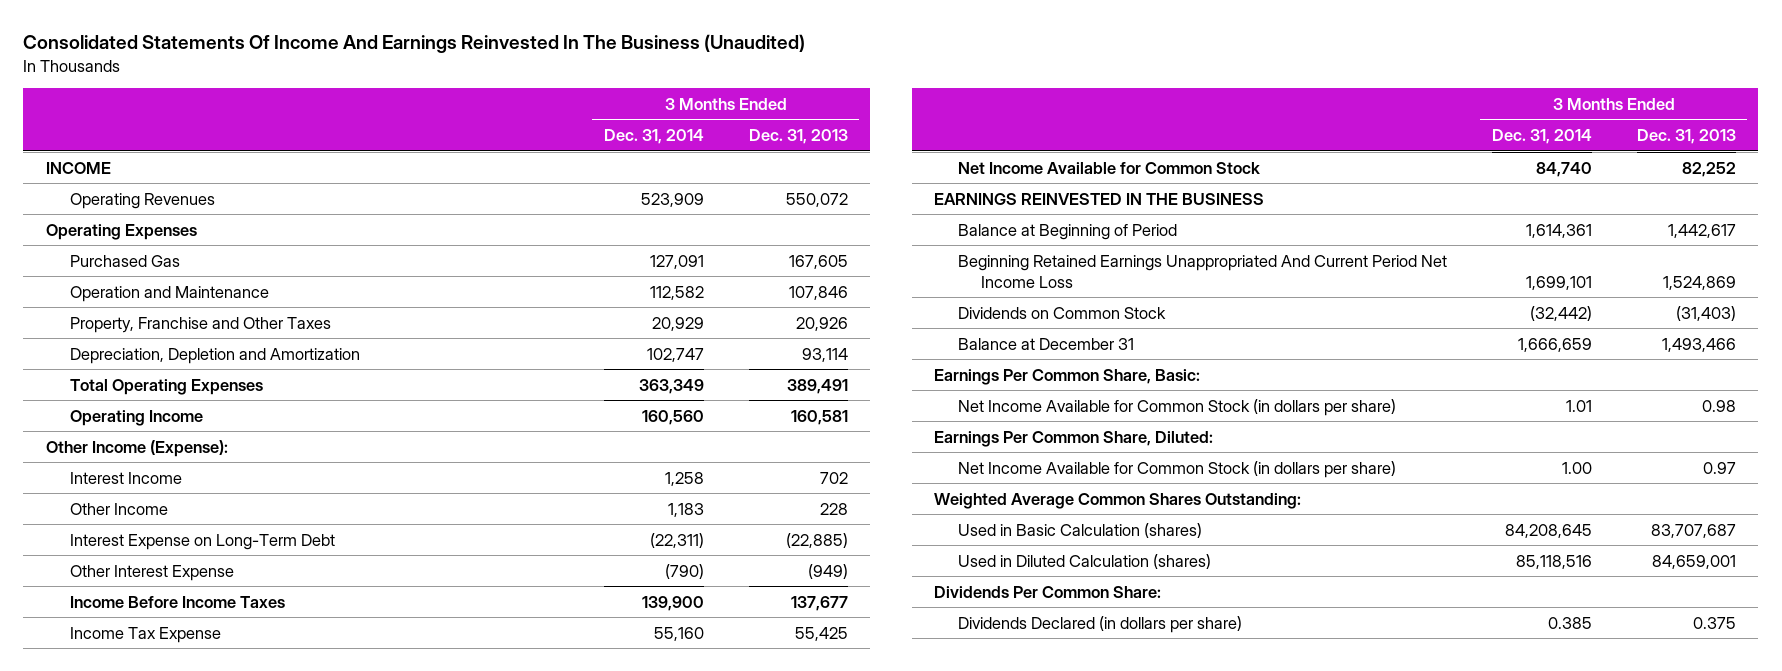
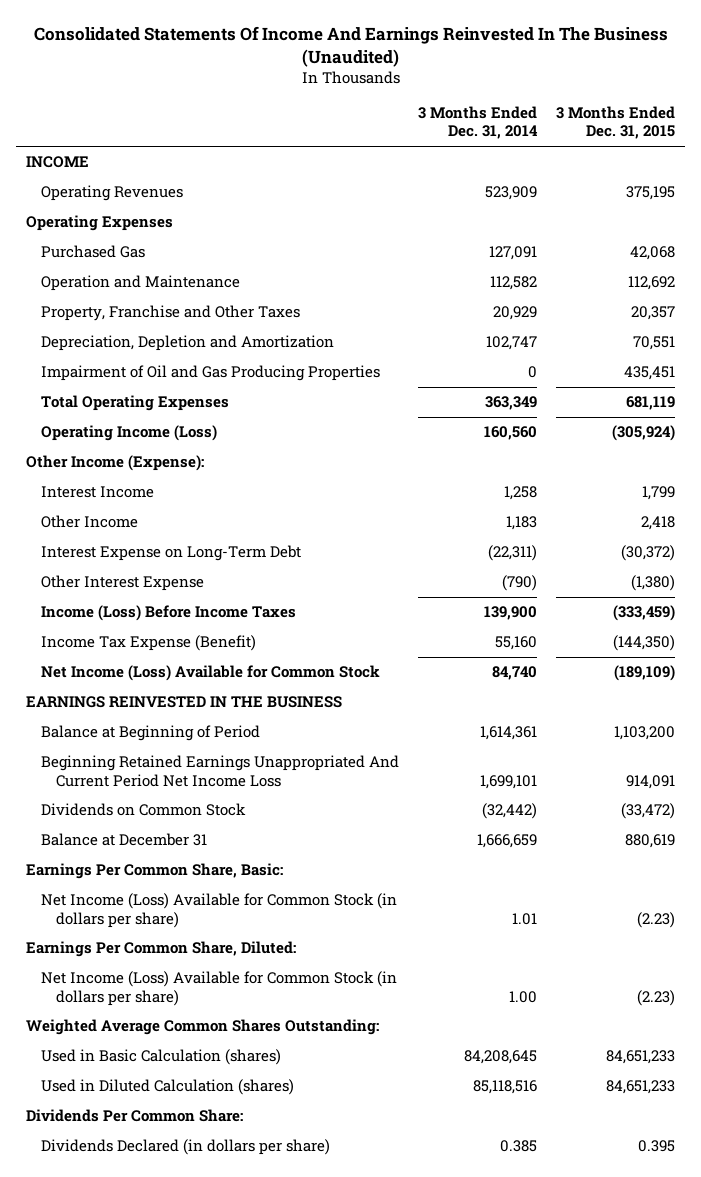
[748,129,848,145] Dec. 31, 2013 -> none
none -> [556,106,676,140] 3 Months Ended Dec. 31, 2015
none -> [41,365,381,382] Impairment of Oil and Gas Producing Properties
[69,409,203,426] Operating Income -> [41,425,218,442] Operating Income (Loss)
[69,595,285,608] Income Before Income Taxes -> [41,605,297,622] Income (Loss) Before Income Taxes
[69,626,221,643] Income Tax Expense -> [41,635,257,652] Income Tax Expense (Benefit)
[957,161,1260,174] Net Income Available for Common Stock -> [41,665,381,682] Net Income (Loss) Available for Common Stock
[957,398,1396,416] Net Income Available for Common Stock (in dollars per share) -> [41,893,398,928] Net Income (Loss) Available for Common Stock (in dollars per share)
[957,460,1396,478] Net Income Available for Common Stock (in dollars per share) -> [41,971,398,1006] Net Income (Loss) Available for Common Stock (in dollars per share)

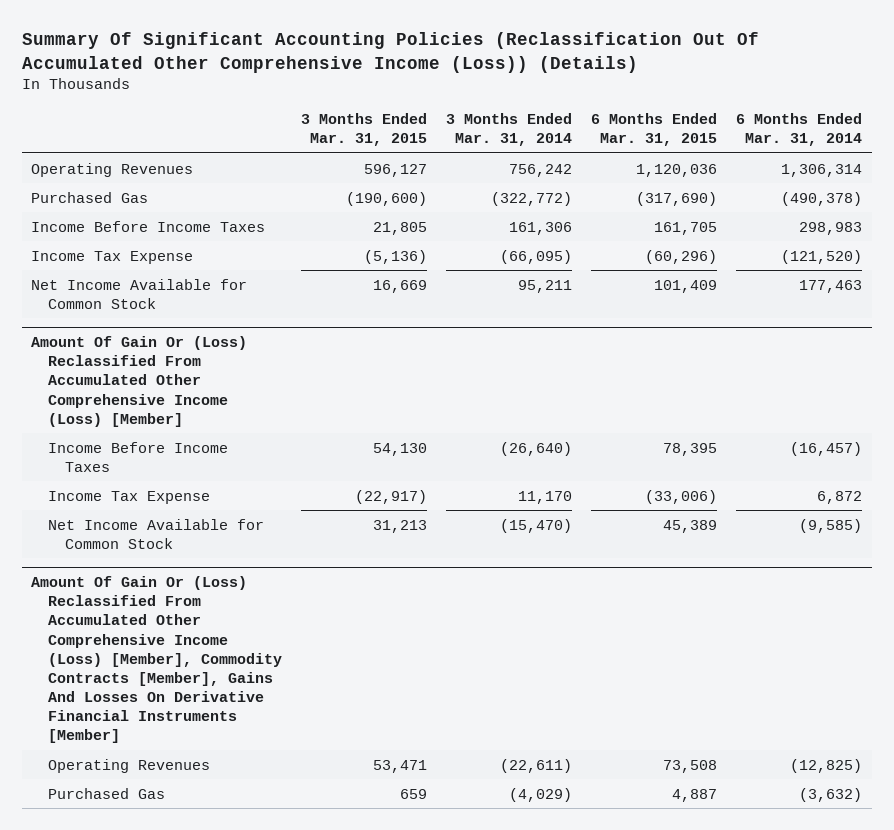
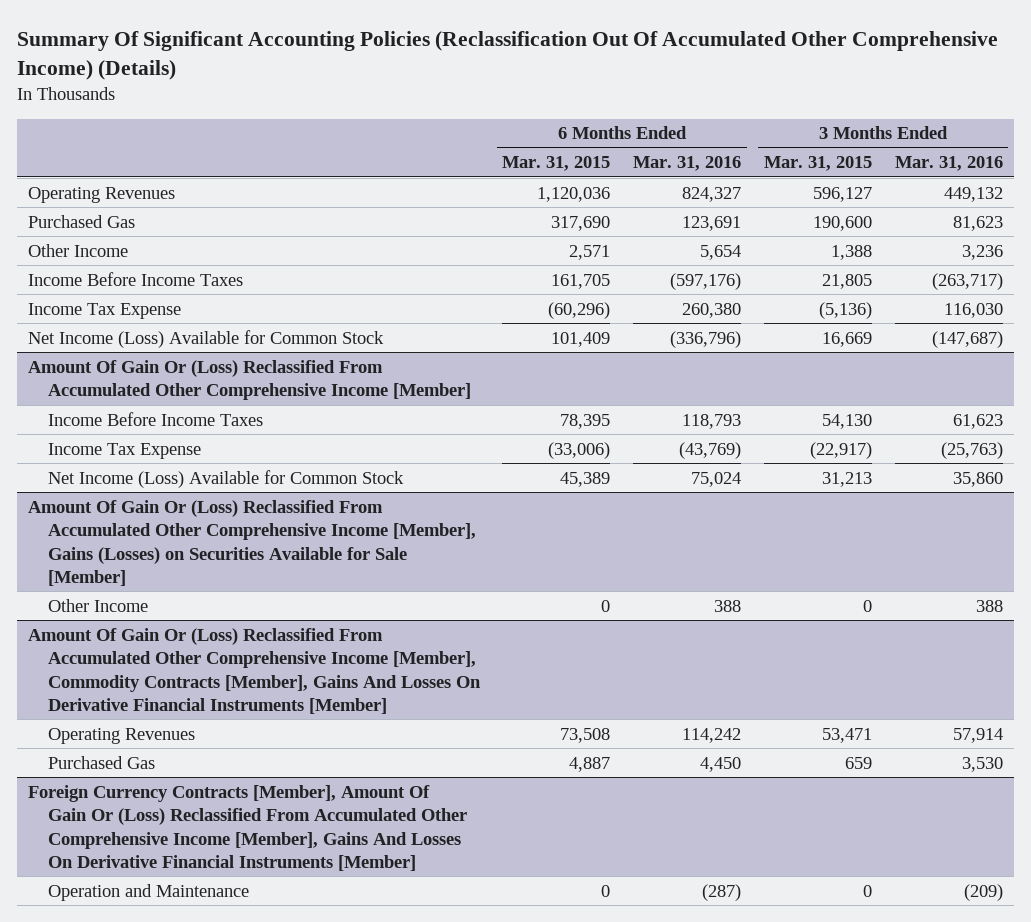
[21,32,759,73] Summary Of Significant Accounting Policies (Reclassification Out Of Accumulated Other Comprehensive Income (Loss)) (Details) -> [17,30,999,80] Summary Of Significant Accounting Policies (Reclassification Out Of Accumulated Other Comprehensive Income) (Details)
[446,113,573,147] 3 Months Ended Mar. 31, 2014 -> none
[736,113,863,147] 6 Months Ended Mar. 31, 2014 -> none
none -> [633,156,742,172] Mar. 31, 2016
none -> [894,156,1003,172] Mar. 31, 2016
[346,191,428,206] (190,600) -> [812,215,872,231] 190,600
[636,191,718,206] (317,690) -> [551,215,611,231] 317,690
none -> [28,243,129,257] Other Income
[31,278,248,309] Net Income Available for Common Stock -> [28,329,385,348] Net Income (Loss) Available for Common Stock
[31,336,248,427] Amount Of Gain Or (Loss) Reclassified From Accumulated Other Comprehensive Income (Loss) [Member] -> [28,359,471,401] Amount Of Gain Or (Loss) Reclassified From Accumulated Other Comprehensive Income [Member]
[48,518,265,549] Net Income Available for Common Stock -> [47,469,404,488] Net Income (Loss) Available for Common Stock
none -> [28,499,476,586] Amount Of Gain Or (Loss) Reclassified From Accumulated Other Comprehensive Income [Member], Gains (Losses) on Securities Available for Sale [Member]
none -> [47,598,148,612] Other Income
[31,576,283,744] Amount Of Gain Or (Loss) Reclassified From Accumulated Other Comprehensive Income (Loss) [Member], Commodity Contracts [Member], Gains And Losses On Derivative Financial Instruments [Member] -> [28,627,481,714] Amount Of Gain Or (Loss) Reclassified From Accumulated Other Comprehensive Income [Member], Commodity Contracts [Member], Gains And Losses On Derivative Financial Instruments [Member]
none -> [28,784,467,871] Foreign Currency Contracts [Member], Amount Of Gain Or (Loss) Reclassified From Accumulated Other Comprehensive Income [Member], Gains And Losses On Derivative Financial Instruments [Member]
none -> [47,883,249,901] Operation and Maintenance

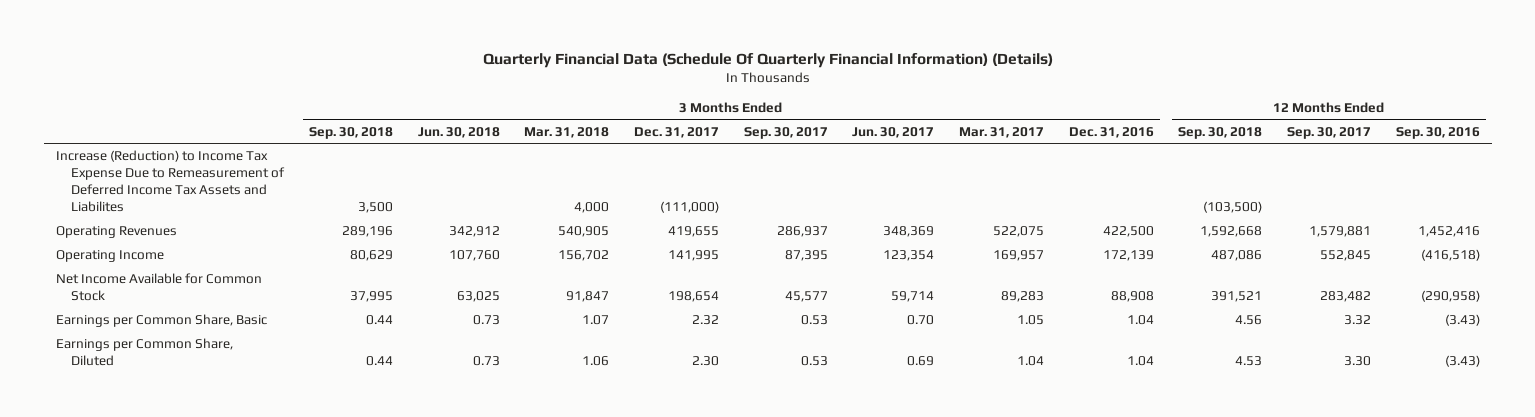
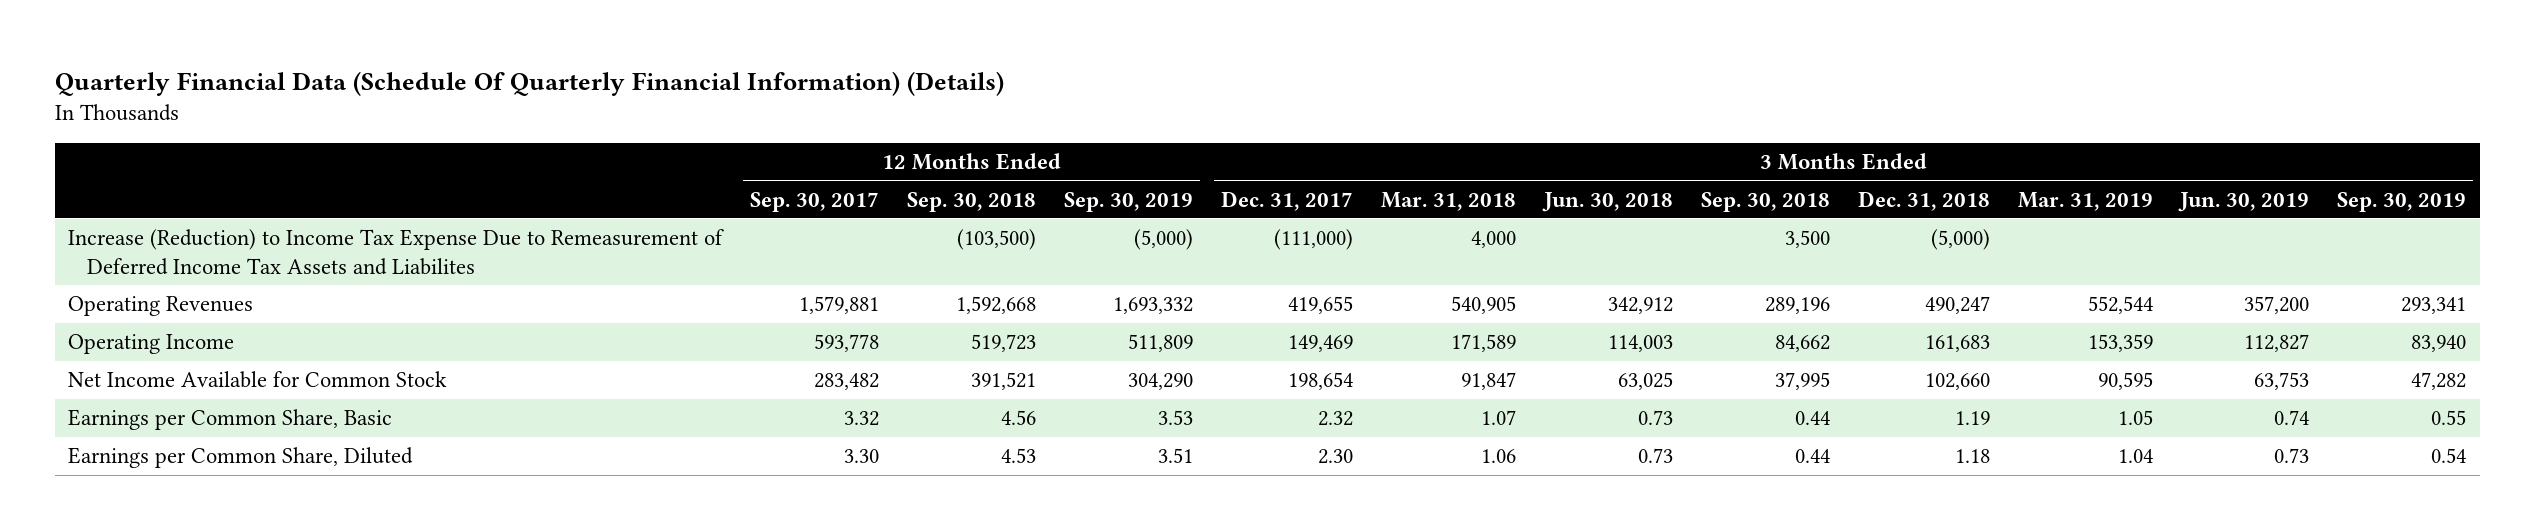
[743,126,828,139] Sep. 30, 2017 -> none
[852,126,935,138] Jun. 30, 2017 -> none
[958,126,1044,138] Mar. 31, 2017 -> none
[1068,126,1154,138] Dec. 31, 2016 -> none
[1395,126,1480,139] Sep. 30, 2016 -> none
none -> [1064,191,1194,212] Sep. 30, 2019
none -> [1857,190,1990,211] Dec. 31, 2018
none -> [2017,191,2153,211] Mar. 31, 2019
none -> [2178,191,2310,212] Jun. 30, 2019
none -> [2337,191,2467,212] Sep. 30, 2019
[349,250,393,262] 80,629 -> [1774,335,1830,353] 84,662
[448,250,500,262] 107,760 -> [1607,335,1673,353] 114,003
[558,250,610,262] 156,702 -> [1450,334,1516,353] 171,589
[667,250,719,262] 141,995 -> [1288,335,1354,353] 149,469
[1211,250,1263,262] 487,086 -> [971,334,1037,353] 519,723
[1319,250,1371,262] 552,845 -> [814,334,880,353] 593,778

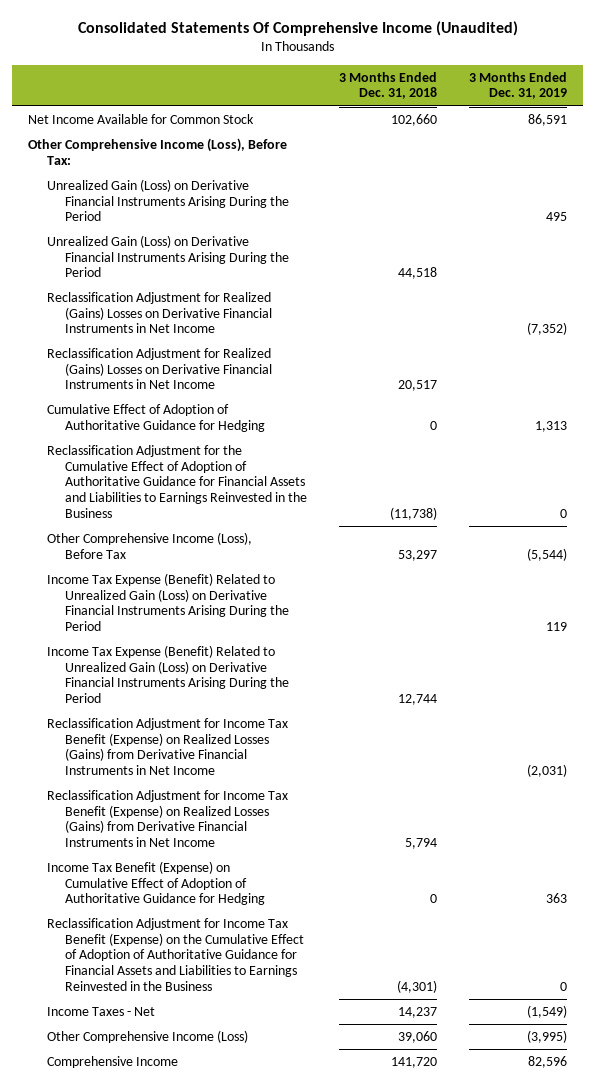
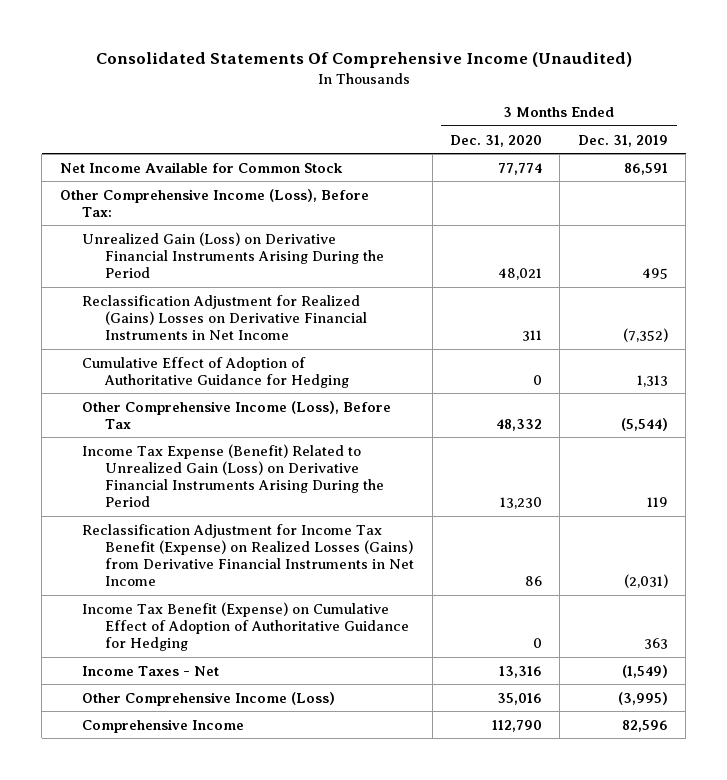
[339,71,438,100] 3 Months Ended Dec. 31, 2018 -> none
none -> [450,134,543,147] Dec. 31, 2020
[46,234,290,278] Unrealized Gain (Loss) on Derivative Financial Instruments Arising During the Period -> none
[46,347,273,390] Reclassification Adjustment for Realized (Gains) Losses on Derivative Financial Instruments in Net Income -> none
[46,444,308,518] Reclassification Adjustment for the Cumulative Effect of Adoption of Authoritative Guidance for Financial Assets and Liabilities to Earnings Reinvested in the Business -> none
[46,644,290,703] Income Tax Expense (Benefit) Related to Unrealized Gain (Loss) on Derivative Financial Instruments Arising During the Period -> none
[46,789,288,847] Reclassification Adjustment for Income Tax Benefit (Expense) on Realized Losses (Gains) from Derivative Financial Instruments in Net Income -> none
[46,917,305,991] Reclassification Adjustment for Income Tax Benefit (Expense) on the Cumulative Effect of Adoption of Authoritative Guidance for Financial Assets and Liabilities to Earnings Reinvested in the Business -> none

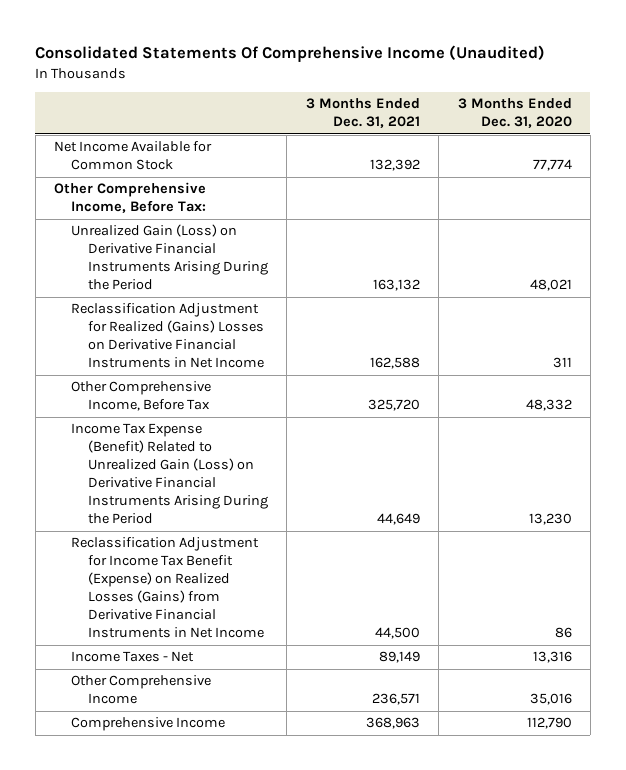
[577,134,668,147] Dec. 31, 2019 -> none
none -> [305,98,420,129] 3 Months Ended Dec. 31, 2021
[59,188,369,217] Other Comprehensive Income (Loss), Before Tax: -> [54,182,207,214] Other Comprehensive Income, Before Tax:
[82,356,350,388] Cumulative Effect of Adoption of Authoritative Guidance for Hedging -> none
[82,400,392,429] Other Comprehensive Income (Loss), Before Tax -> [71,381,212,412] Other Comprehensive Income, Before Tax
[82,601,410,651] Income Tax Benefit (Expense) on Cumulative Effect of Adoption of Authoritative Guidance for Hedging -> none
[82,691,336,706] Other Comprehensive Income (Loss) -> [71,675,212,705] Other Comprehensive Income

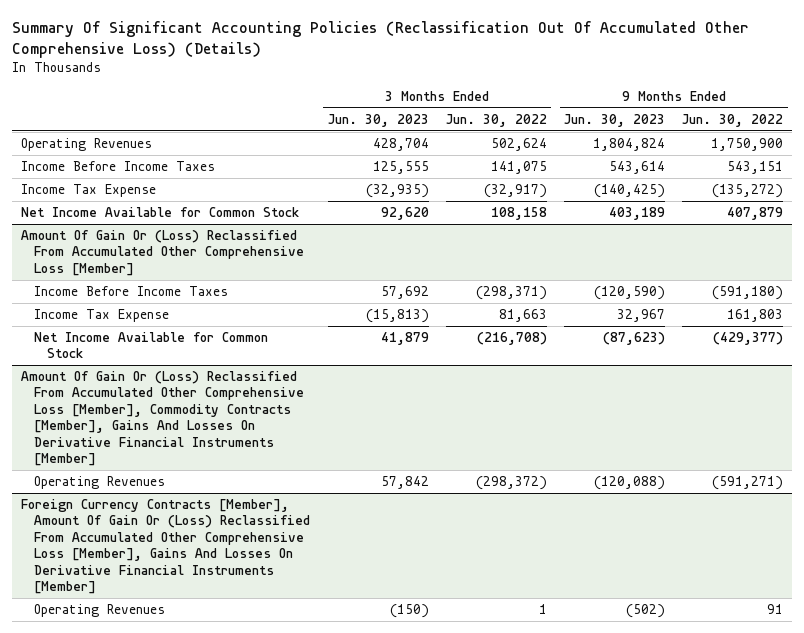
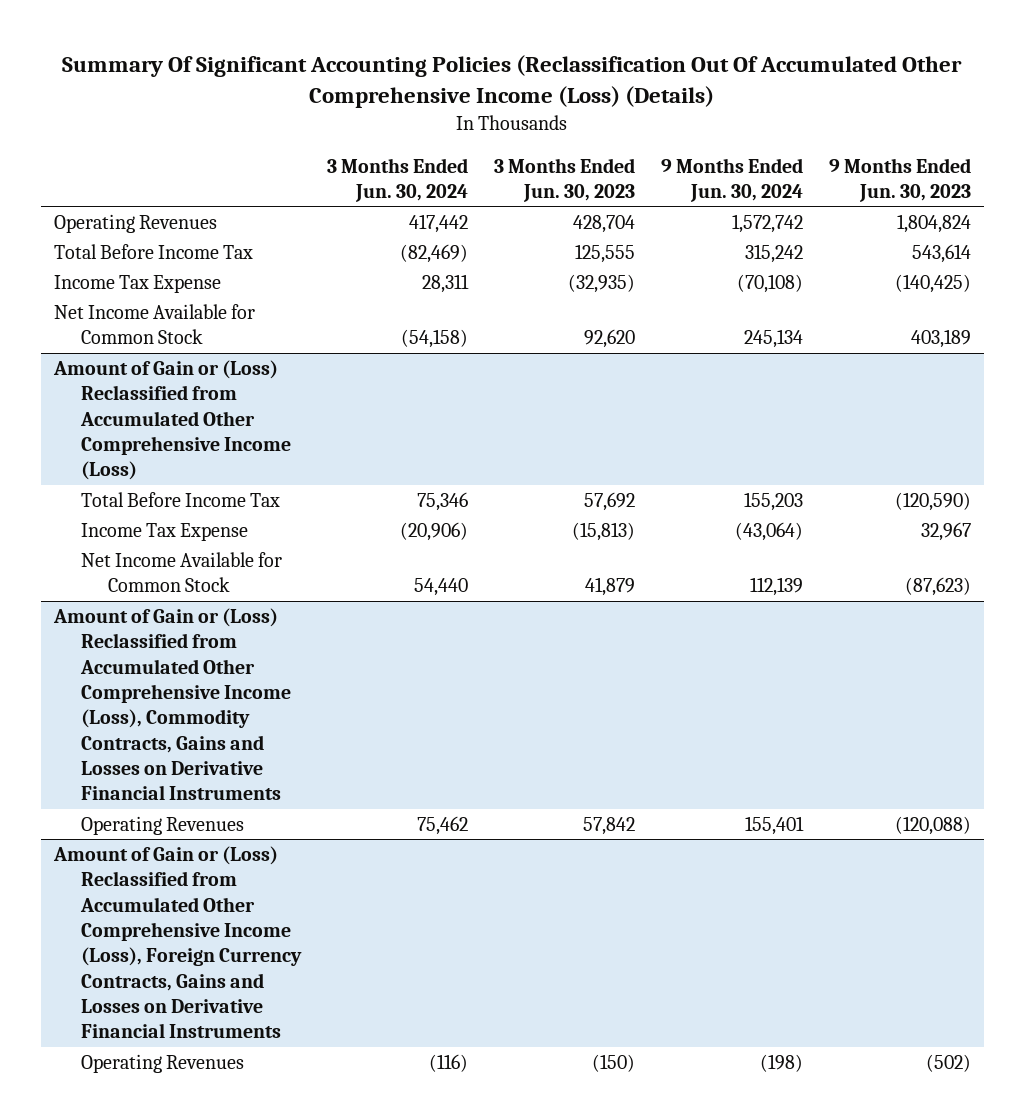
[12,21,750,58] Summary Of Significant Accounting Policies (Reclassification Out Of Accumulated Other Comprehensive Loss) (Details) -> [62,55,963,109] Summary Of Significant Accounting Policies (Reclassification Out Of Accumulated Other Comprehensive Income (Loss) (Details)
[445,113,547,127] Jun. 30, 2022 -> none
[682,113,784,127] Jun. 30, 2022 -> none
none -> [326,157,468,202] 3 Months Ended Jun. 30, 2024
none -> [660,157,803,202] 9 Months Ended Jun. 30, 2024
[21,160,216,171] Income Before Income Taxes -> [53,244,253,260] Total Before Income Tax
[21,229,305,276] Amount Of Gain Or (Loss) Reclassified From Accumulated Other Comprehensive Loss [Member] -> [52,360,291,481] Amount of Gain or (Loss) Reclassified from Accumulated Other Comprehensive Income (Loss)
[34,285,229,296] Income Before Income Taxes -> [80,492,280,508] Total Before Income Tax
[21,370,305,467] Amount Of Gain Or (Loss) Reclassified From Accumulated Other Comprehensive Loss [Member], Commodity Contracts [Member], Gains And Losses On Derivative Financial Instruments [Member] -> [52,608,291,801] Amount of Gain or (Loss) Reclassified from Accumulated Other Comprehensive Income (Loss), Commodity Contracts, Gains and Losses on Derivative Financial Instruments
[21,498,311,595] Foreign Currency Contracts [Member], Amount Of Gain Or (Loss) Reclassified From Accumulated Other Comprehensive Loss [Member], Gains And Losses On Derivative Financial Instruments [Member] -> [52,846,302,1039] Amount of Gain or (Loss) Reclassified from Accumulated Other Comprehensive Income (Loss), Foreign Currency Contracts, Gains and Losses on Derivative Financial Instruments

